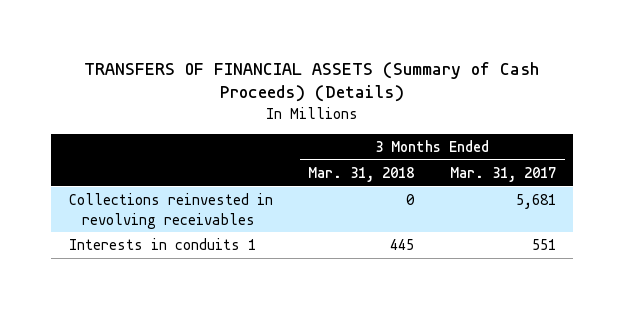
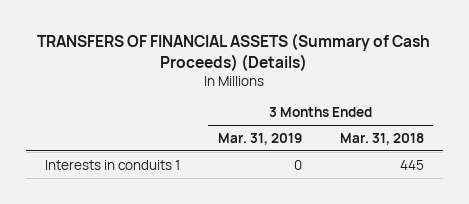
[449,166,556,182] Mar. 31, 2017 -> none
none -> [217,132,302,145] Mar. 31, 2019
[69,193,274,229] Collections reinvested in revolving receivables -> none

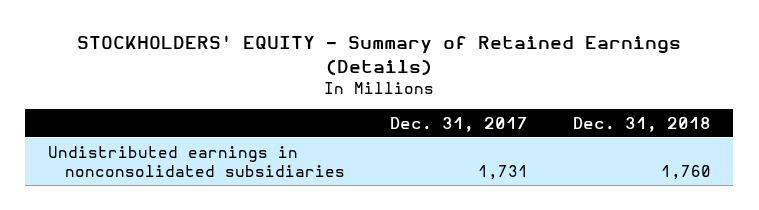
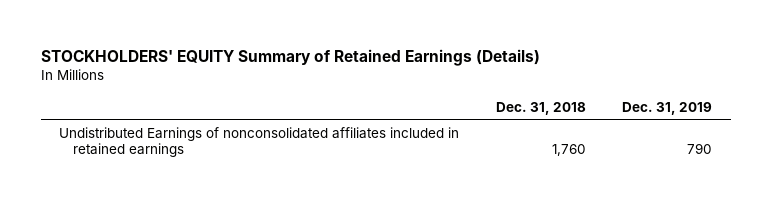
[77,35,682,76] STOCKHOLDERS' EQUITY - Summary of Retained Earnings (Details) -> [41,49,541,67] STOCKHOLDERS' EQUITY Summary of Retained Earnings (Details)
[390,116,529,132] Dec. 31, 2017 -> none
none -> [622,101,713,115] Dec. 31, 2019
[47,145,346,178] Undistributed earnings in nonconsolidated subsidiaries -> [59,126,460,158] Undistributed Earnings of nonconsolidated affiliates included in retained earnings

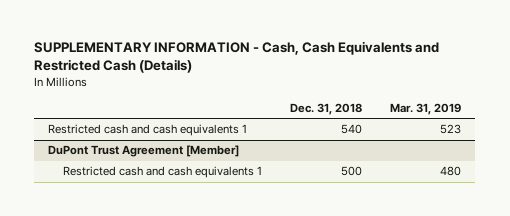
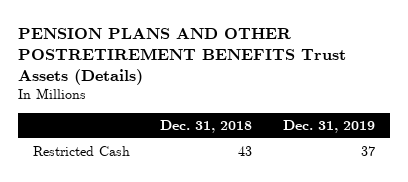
[34,41,440,74] SUPPLEMENTARY INFORMATION - Cash, Cash Equivalents and Restricted Cash (Details) -> [17,27,346,86] PENSION PLANS AND OTHER POSTRETIREMENT BENEFITS Trust Assets (Details)
[390,102,462,115] Mar. 31, 2019 -> none
none -> [282,120,375,134] Dec. 31, 2019
[48,145,240,158] DuPont Trust Agreement [Member] -> none
[63,166,263,179] Restricted cash and cash equivalents 1 -> none
[48,124,248,137] Restricted cash and cash equivalents 1 -> [32,146,130,157] Restricted Cash
[341,124,363,135] 540 -> [238,146,253,157] 43

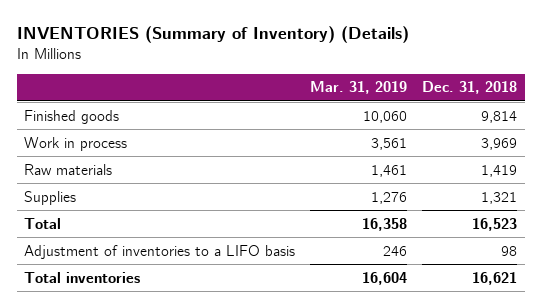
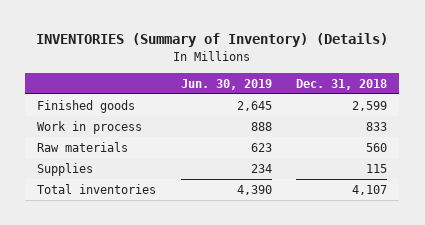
[310,81,408,95] Mar. 31, 2019 -> none
none -> [180,78,272,90] Jun. 30, 2019
[24,244,296,259] Adjustment of inventories to a LIFO basis -> none
[24,271,141,283] Total inventories -> none
[481,110,518,123] 9,814 -> [352,100,388,111] 2,599
[481,137,518,150] 3,969 -> [366,121,388,131] 833
[481,164,518,177] 1,419 -> [366,142,388,152] 560
[481,191,518,204] 1,321 -> [366,163,388,173] 115
[24,217,62,229] Total -> [37,183,157,194] Total inventories
[472,217,518,231] 16,523 -> [352,184,388,195] 4,107

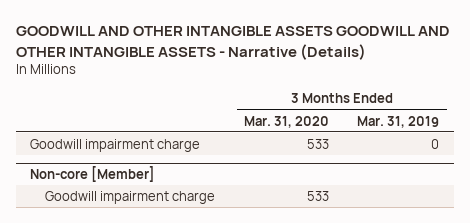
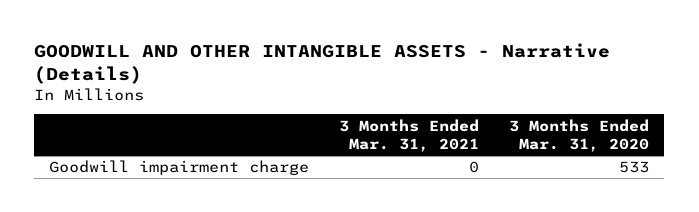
[15,26,450,60] GOODWILL AND OTHER INTANGIBLE ASSETS GOODWILL AND OTHER INTANGIBLE ASSETS - Narrative (Details) -> [34,43,611,84] GOODWILL AND OTHER INTANGIBLE ASSETS - Narrative (Details)
[357,115,440,128] Mar. 31, 2019 -> none
none -> [339,118,480,153] 3 Months Ended Mar. 31, 2021
[30,166,156,183] Non-core [Member] -> none
[45,190,216,204] Goodwill impairment charge -> none

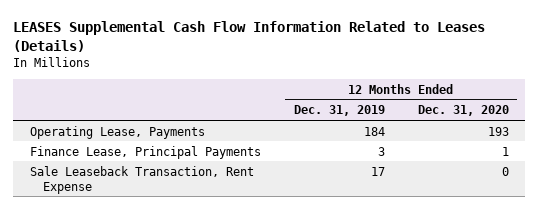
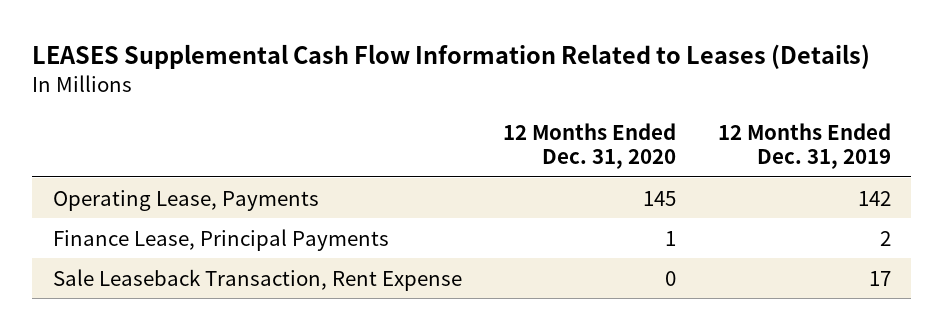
[363,126,385,136] 184 -> [857,190,891,206] 142
[487,126,509,136] 193 -> [643,190,677,206] 145
[377,146,385,156] 3 -> [879,230,891,246] 2

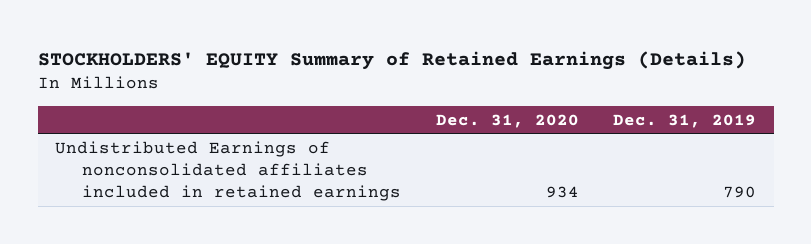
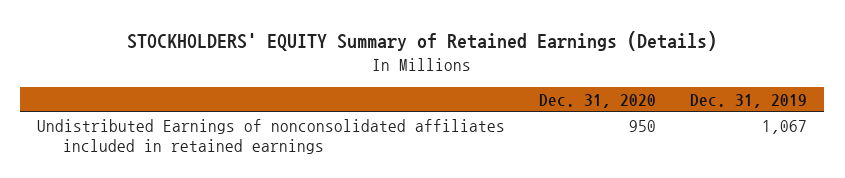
[545,186,579,199] 934 -> [629,120,657,133] 950
[723,186,757,199] 790 -> [762,120,808,135] 1,067

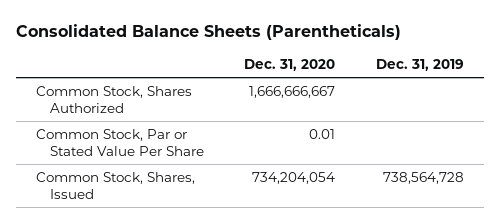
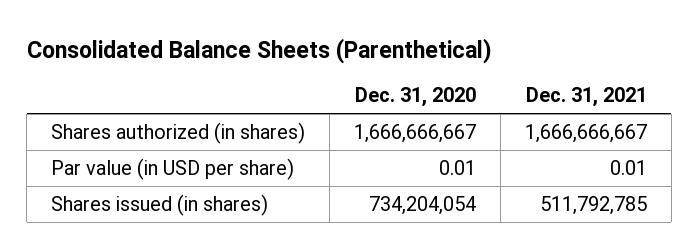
[15,23,401,40] Consolidated Balance Sheets (Parentheticals) -> [26,37,492,64] Consolidated Balance Sheets (Parenthetical)
[375,58,464,71] Dec. 31, 2019 -> none
none -> [525,87,647,108] Dec. 31, 2021
[35,86,192,113] Common Stock, Shares Authorized -> [51,121,306,144] Shares authorized (in shares)
[35,129,205,156] Common Stock, Par or Stated Value Per Share -> [51,157,295,180] Par value (in USD per share)
[35,172,195,199] Common Stock, Shares, Issued -> [51,193,269,216] Shares issued (in shares)

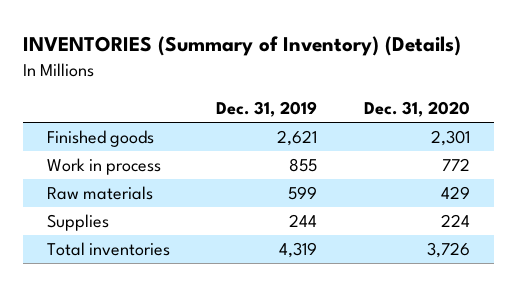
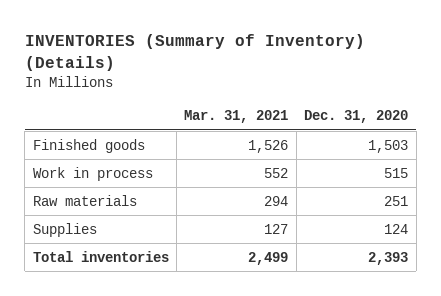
[216,100,318,117] Dec. 31, 2019 -> none
none -> [184,110,289,124] Mar. 31, 2021
[431,130,471,147] 2,301 -> [368,139,409,153] 1,503
[442,158,471,172] 772 -> [384,167,409,178] 515
[441,186,471,200] 429 -> [384,195,409,206] 251
[441,214,471,228] 224 -> [384,223,409,234] 124
[427,242,471,259] 3,726 -> [368,251,409,265] 2,393

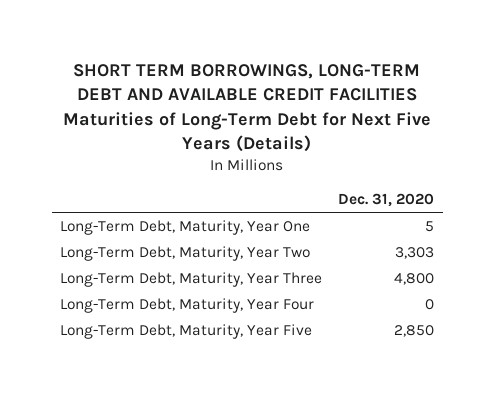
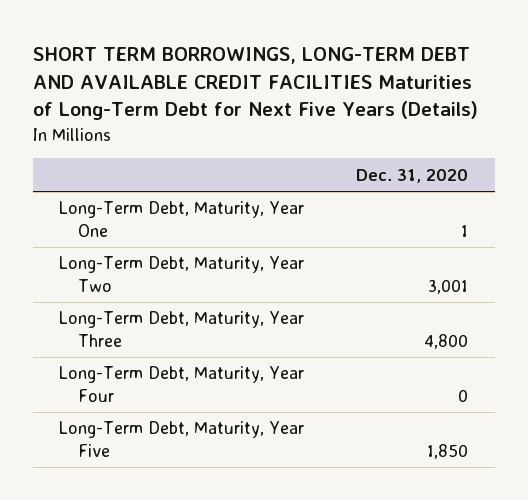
[425,221,435,233] 5 -> [461,224,469,237] 1
[395,247,435,260] 3,303 -> [428,278,469,294] 3,001
[394,325,435,338] 2,850 -> [427,443,469,459] 1,850

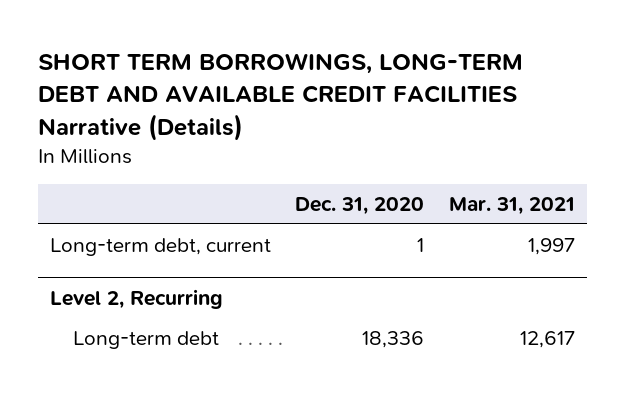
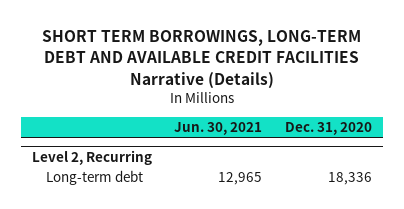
[448,197,575,216] Mar. 31, 2021 -> none
none -> [174,121,263,135] Jun. 30, 2021
[49,238,271,257] Long-term debt, current -> none

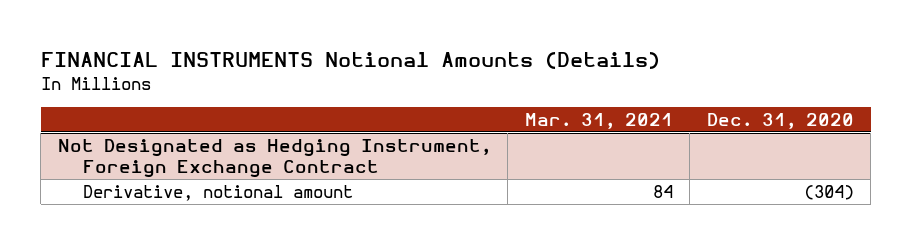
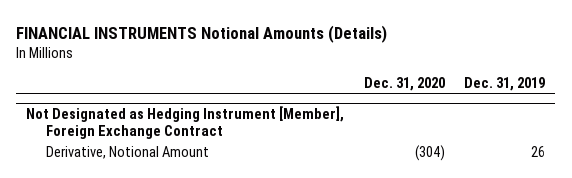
[524,112,673,129] Mar. 31, 2021 -> none
none -> [464,77,546,92] Dec. 31, 2019
[57,139,491,178] Not Designated as Hedging Instrument, Foreign Exchange Contract -> [26,106,345,139] Not Designated as Hedging Instrument [Member], Foreign Exchange Contract
[82,185,353,202] Derivative, notional amount -> [45,145,209,159] Derivative, Notional Amount

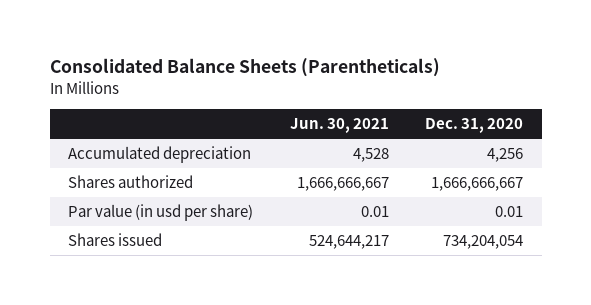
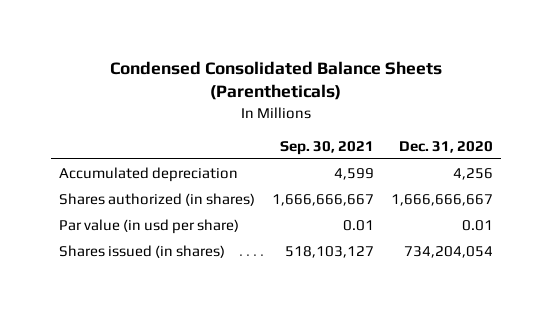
[49,58,440,78] Consolidated Balance Sheets (Parentheticals) -> [109,61,442,101] Condensed Consolidated Balance Sheets (Parentheticals)
[289,118,389,134] Jun. 30, 2021 -> none
none -> [279,140,374,155] Sep. 30, 2021
[68,175,194,189] Shares authorized -> [59,192,256,206] Shares authorized (in shares)
[68,233,163,247] Shares issued -> [59,244,226,258] Shares issued (in shares)

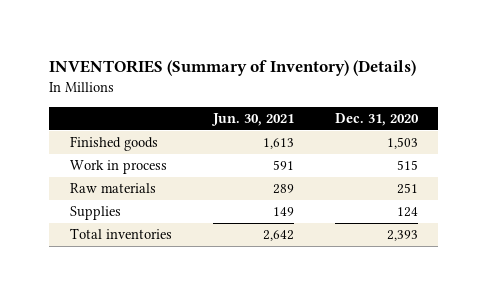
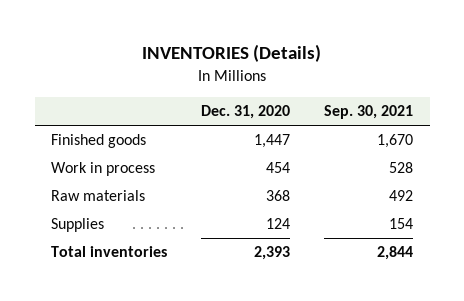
[49,59,417,76] INVENTORIES (Summary of Inventory) (Details) -> [142,44,322,63] INVENTORIES (Details)
[210,112,294,126] Jun. 30, 2021 -> none
none -> [323,105,413,120] Sep. 30, 2021
[386,137,418,150] 1,503 -> [254,134,291,149] 1,447
[396,160,418,171] 515 -> [266,162,291,174] 454
[396,183,418,195] 251 -> [266,190,291,202] 368

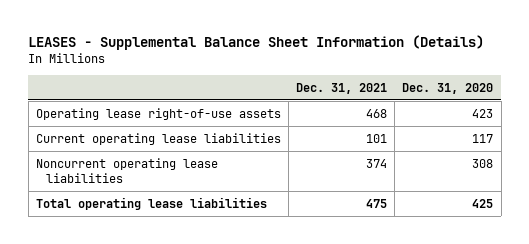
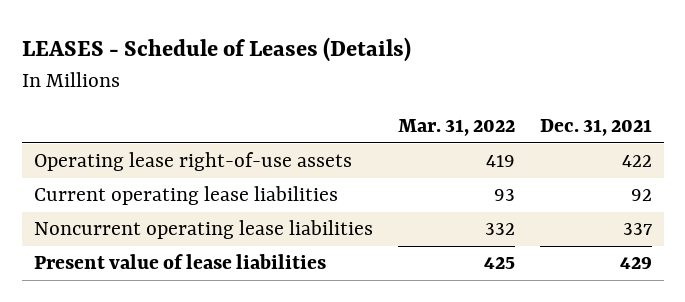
[28,34,485,50] LEASES - Supplemental Balance Sheet Information (Details) -> [21,37,411,63] LEASES - Schedule of Leases (Details)
[402,82,494,94] Dec. 31, 2020 -> none
none -> [397,119,515,137] Mar. 31, 2022
[366,108,388,118] 468 -> [621,155,652,168] 422
[366,133,388,143] 101 -> [630,189,652,202] 92
[366,158,388,168] 374 -> [622,223,652,236] 337
[35,196,267,210] Total operating lease liabilities -> [33,254,326,270] Present value of lease liabilities
[366,198,388,208] 475 -> [619,256,652,270] 429

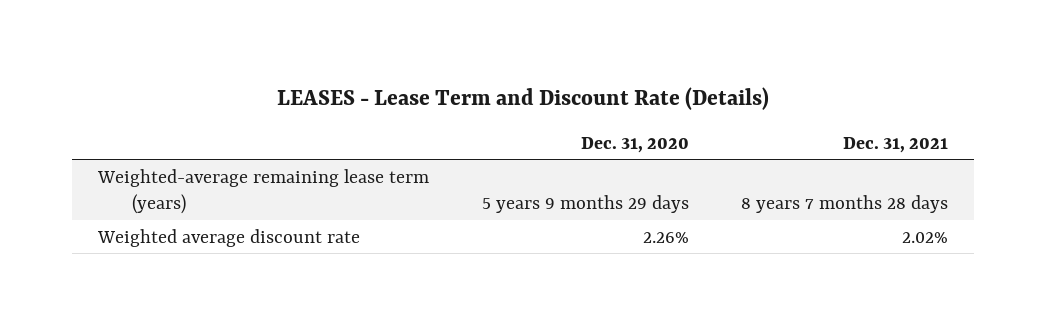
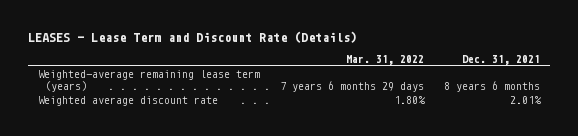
[580,136,689,153] Dec. 31, 2020 -> none
none -> [346,54,425,65] Mar. 31, 2022
[740,195,948,214] 8 years 7 months 28 days -> [444,80,541,92] 8 years 6 months
[901,231,948,243] 2.02% -> [510,96,543,105] 2.01%

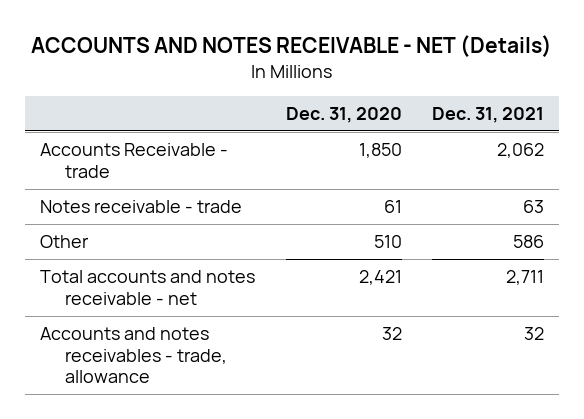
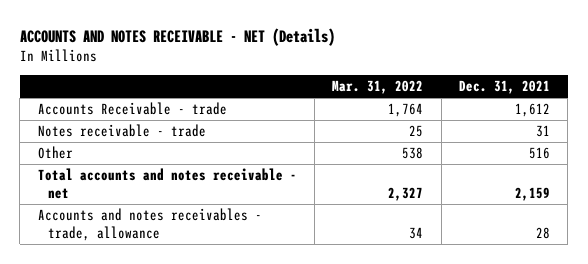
[285,106,402,123] Dec. 31, 2020 -> none
none -> [332,80,424,95] Mar. 31, 2022
[497,143,545,159] 2,062 -> [514,102,550,117] 1,612
[523,200,545,214] 63 -> [535,124,550,137] 31
[513,235,545,249] 586 -> [528,146,550,159] 516
[506,270,545,286] 2,711 -> [514,186,550,201] 2,159
[524,327,545,341] 32 -> [535,226,550,239] 28

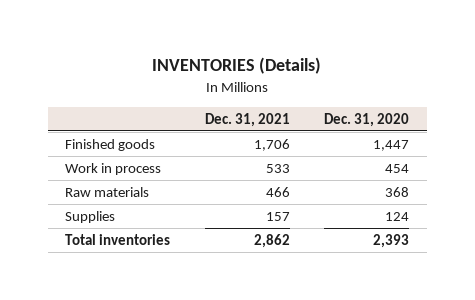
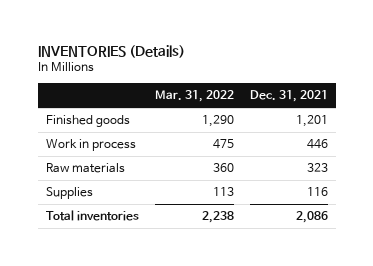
[324,112,410,127] Dec. 31, 2020 -> none
none -> [154,90,234,103] Mar. 31, 2022
[253,138,290,151] 1,706 -> [295,115,328,128] 1,201
[265,163,290,173] 533 -> [306,139,328,150] 446
[265,186,290,197] 466 -> [306,163,328,173] 323
[265,211,290,221] 157 -> [306,187,328,197] 116
[253,233,290,248] 2,862 -> [295,211,328,224] 2,086

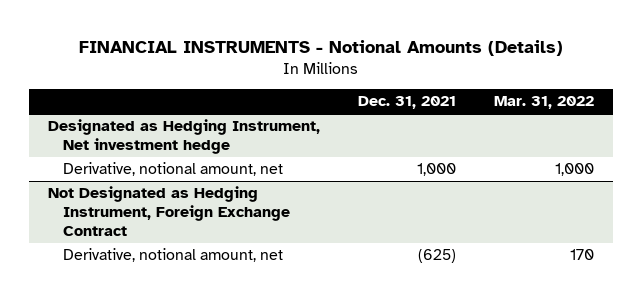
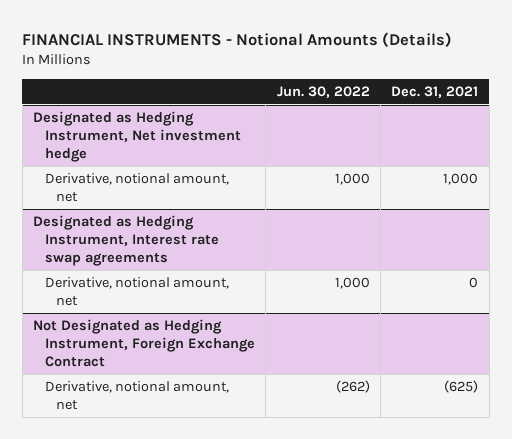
[493,96,594,110] Mar. 31, 2022 -> none
none -> [276,85,370,98] Jun. 30, 2022
none -> [33,215,219,267] Designated as Hedging Instrument, Interest rate swap agreements
none -> [44,277,229,307] Derivative, notional amount, net

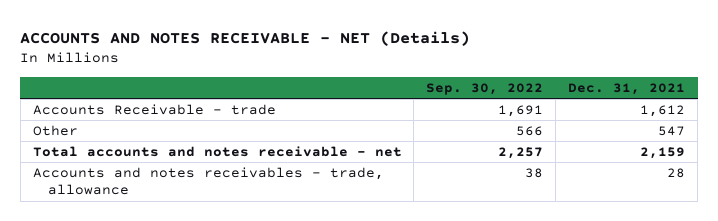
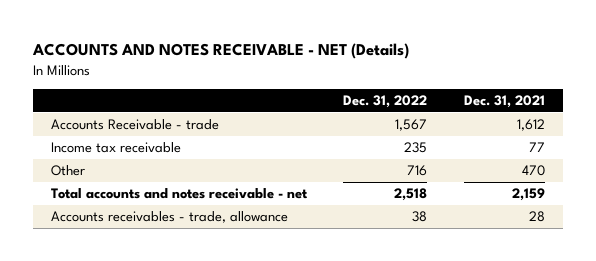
[426,83,544,96] Sep. 30, 2022 -> none
none -> [343,95,428,109] Dec. 31, 2022
none -> [50,142,181,154] Income tax receivable
[658,125,686,136] 547 -> [521,165,545,177] 470
[32,166,384,196] Accounts and notes receivables - trade, allowance -> [50,211,288,224] Accounts receivables - trade, allowance

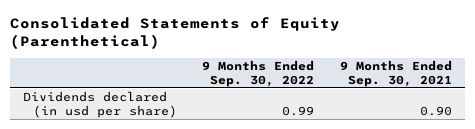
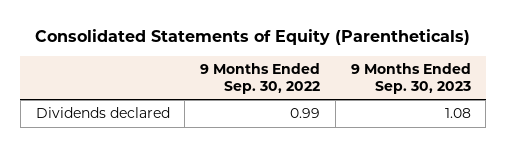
[10,17,341,50] Consolidated Statements of Equity (Parenthetical) -> [35,28,471,45] Consolidated Statements of Equity (Parentheticals)
[339,60,452,87] 9 Months Ended Sep. 30, 2021 -> none
none -> [350,63,471,94] 9 Months Ended Sep. 30, 2023
[22,91,177,118] Dividends declared (in usd per share) -> [35,107,170,119] Dividends declared

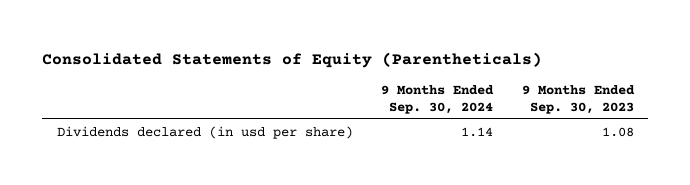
[200,63,321,94] 9 Months Ended Sep. 30, 2022 -> none
none -> [381,85,495,115] 9 Months Ended Sep. 30, 2024
[35,107,170,119] Dividends declared -> [56,125,353,139] Dividends declared (in usd per share)

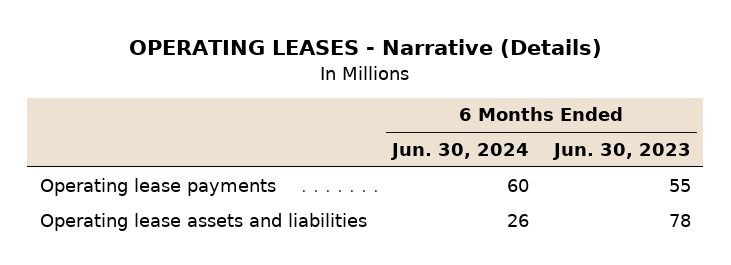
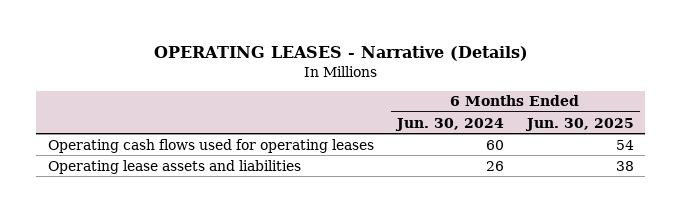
[551,142,691,160] Jun. 30, 2023 -> none
none -> [524,117,634,131] Jun. 30, 2025
[39,177,276,196] Operating lease payments -> [47,138,374,153] Operating cash flows used for operating leases

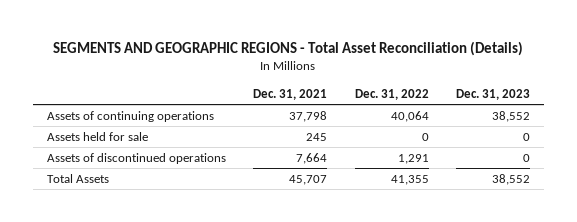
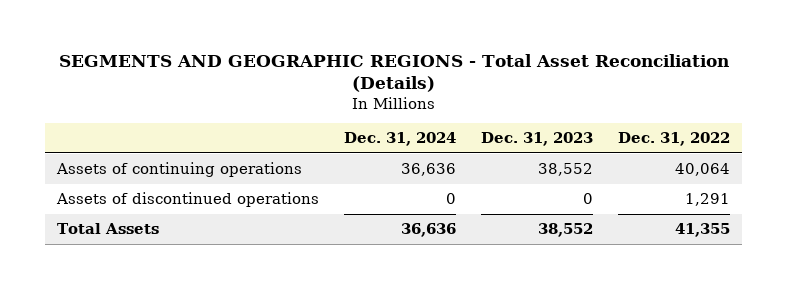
[253,88,328,100] Dec. 31, 2021 -> none
none -> [344,132,457,147] Dec. 31, 2024
[46,131,148,141] Assets held for sale -> none

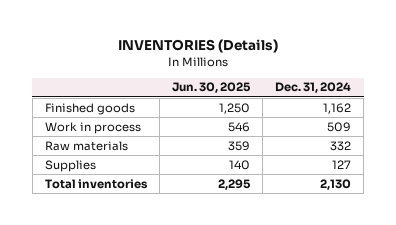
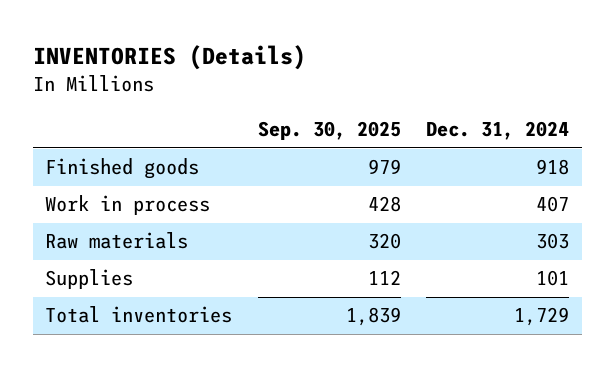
[172,82,252,94] Jun. 30, 2025 -> none
none -> [257,121,401,141] Sep. 30, 2025
[323,102,352,114] 1,162 -> [536,159,570,176] 918
[327,121,352,132] 509 -> [536,196,570,213] 407
[330,140,352,151] 332 -> [536,233,570,250] 303
[332,159,352,169] 127 -> [536,270,570,287] 101
[320,178,352,190] 2,130 -> [514,307,570,327] 1,729

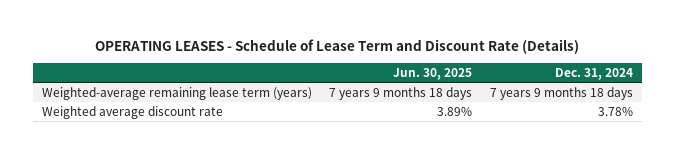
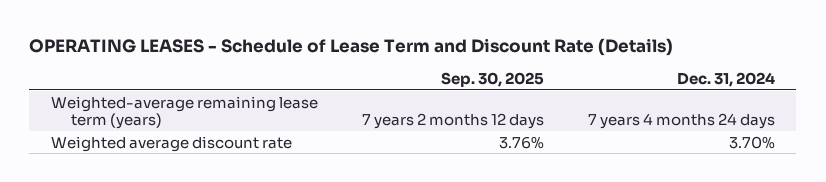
[393,68,473,81] Jun. 30, 2025 -> none
none -> [440,71,544,87] Sep. 30, 2025
[489,86,633,100] 7 years 9 months 18 days -> [587,112,775,129] 7 years 4 months 24 days
[597,106,633,116] 3.78% -> [728,135,775,149] 3.70%

